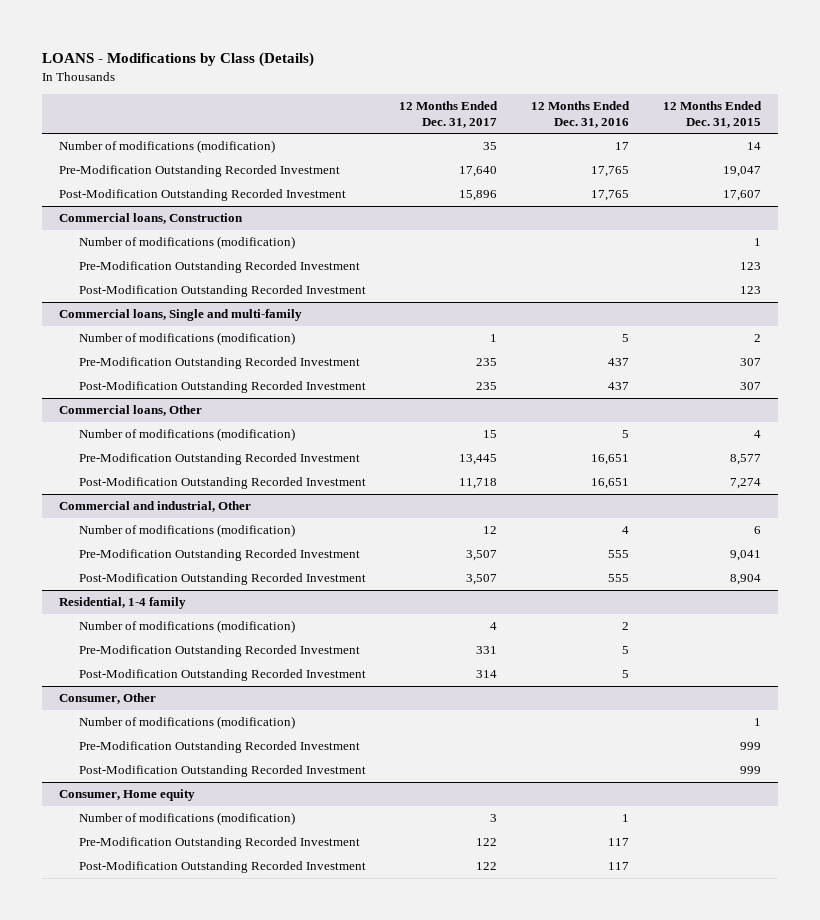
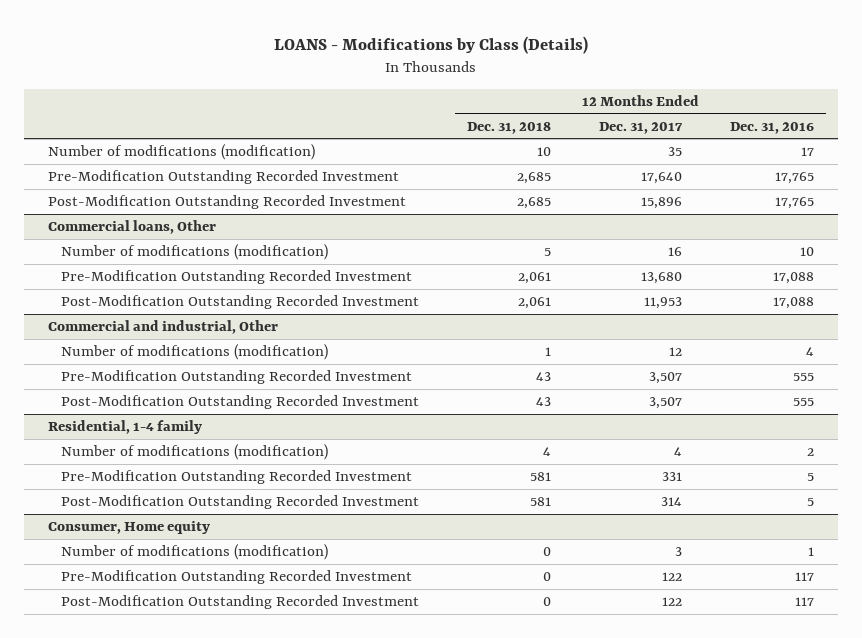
[663,100,763,128] 12 Months Ended Dec. 31, 2015 -> none
none -> [467,121,552,134] Dec. 31, 2018
[59,213,244,225] Commercial loans, Construction -> none
[78,236,295,250] Number of modifications (modification) -> none
[78,261,360,274] Pre-Modification Outstanding Recorded Investment -> none
[78,285,366,298] Post-Modification Outstanding Recorded Investment -> none
[59,309,303,322] Commercial loans, Single and multi-family -> none
[78,332,295,346] Number of modifications (modification) -> none
[78,357,360,370] Pre-Modification Outstanding Recorded Investment -> none
[78,381,366,394] Post-Modification Outstanding Recorded Investment -> none
[483,430,498,439] 15 -> [668,247,683,257] 16
[622,430,630,439] 5 -> [800,247,815,257] 10
[459,454,498,466] 13,445 -> [641,272,683,285] 13,680
[591,454,630,466] 16,651 -> [773,272,815,285] 17,088
[459,478,498,490] 11,718 -> [644,297,683,310] 11,953
[591,478,630,490] 16,651 -> [773,297,815,310] 17,088
[59,693,157,705] Consumer, Other -> none
[78,716,295,730] Number of modifications (modification) -> none
[78,741,360,754] Pre-Modification Outstanding Recorded Investment -> none
[78,765,366,778] Post-Modification Outstanding Recorded Investment -> none

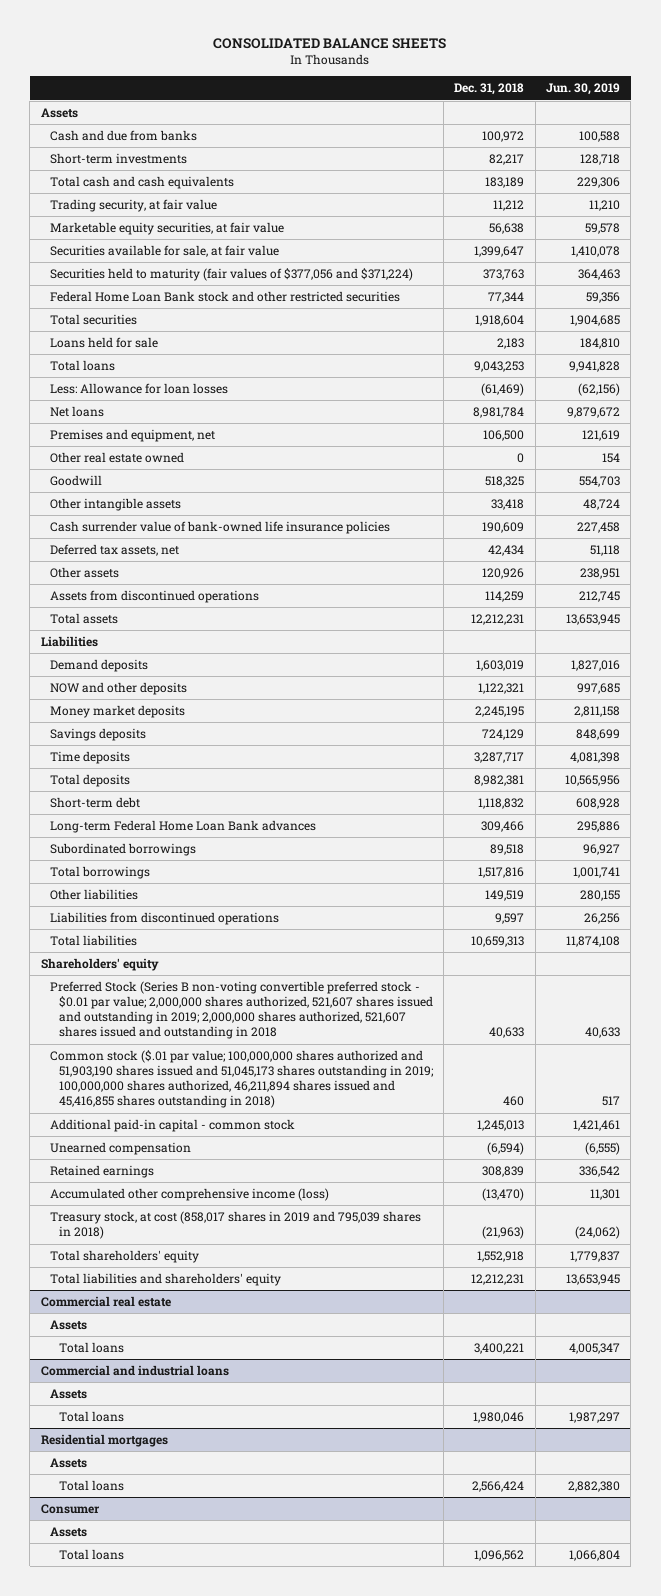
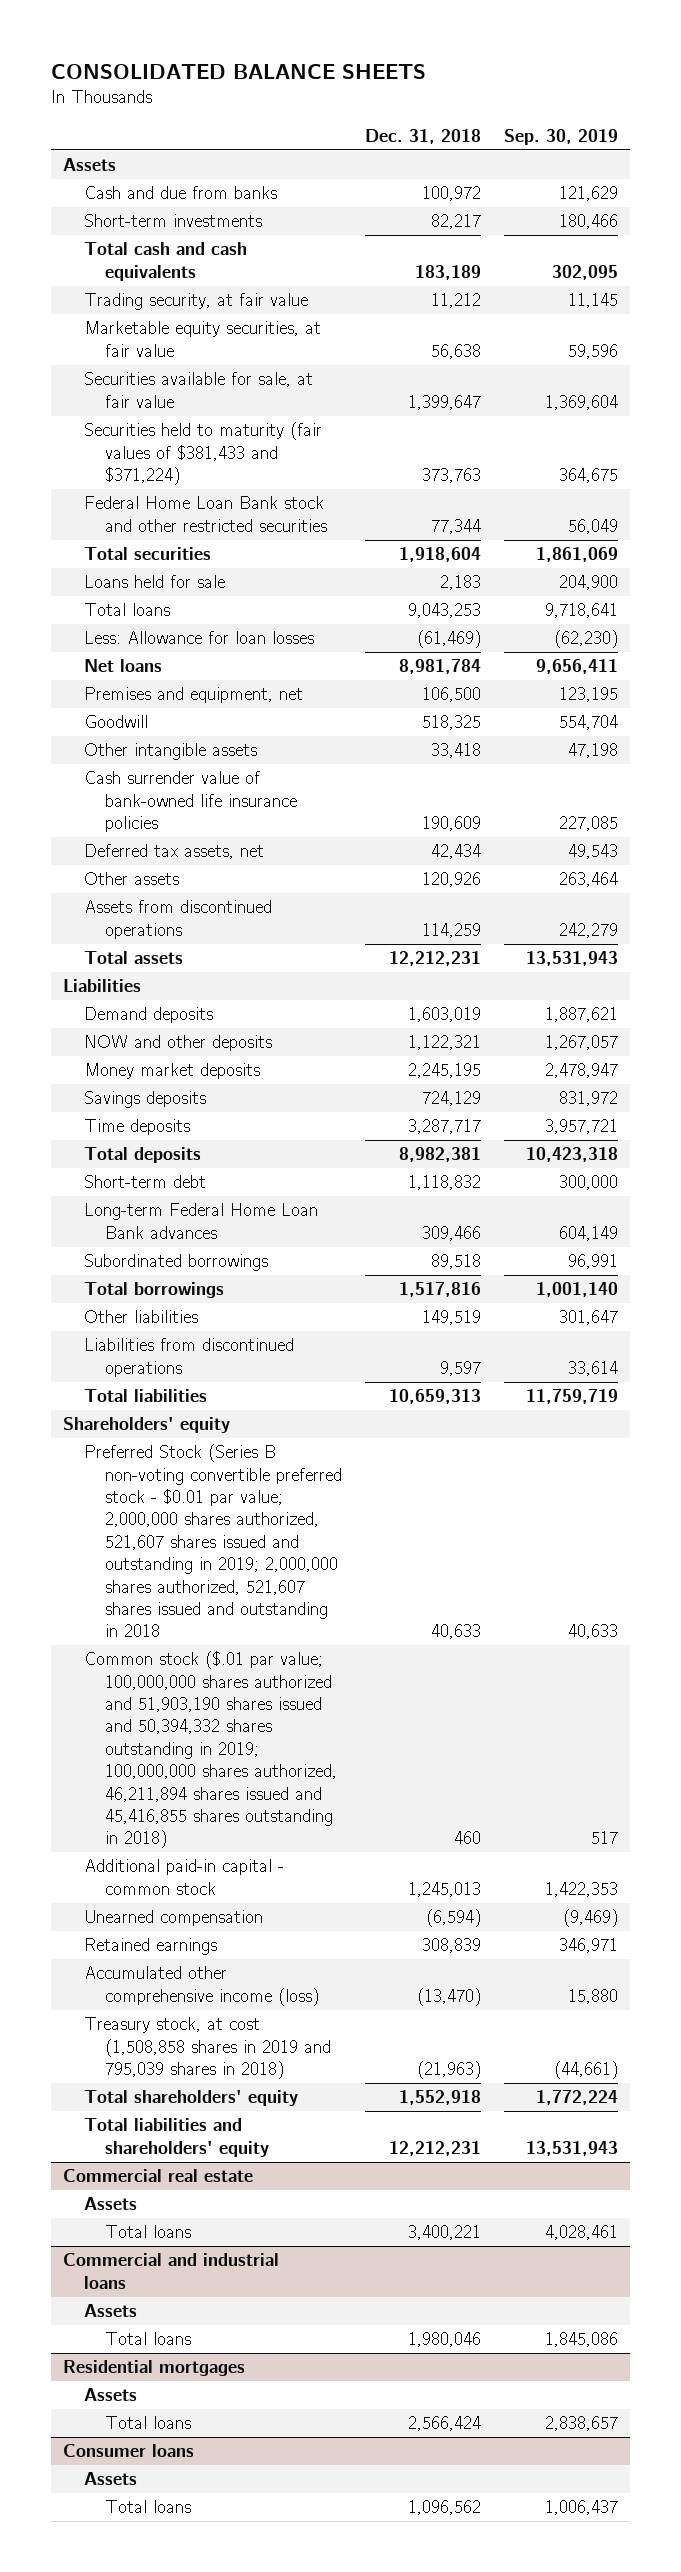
[545,83,620,96] Jun. 30, 2019 -> none
none -> [504,128,619,145] Sep. 30, 2019
[49,268,413,282] Securities held to maturity (fair values of $377,056 and $371,224) -> [84,422,323,486] Securities held to maturity (fair values of $381,433 and $371,224)
[49,452,184,464] Other real estate owned -> none
[49,1050,434,1109] Common stock ($.01 par value; 100,000,000 shares authorized and 51,903,190 shares issued and 51,045,173 shares outstanding in 2019; 100,000,000 shares authorized, 46,211,894 shares issued and 45,416,855 shares outstanding in 2018) -> [84,1651,338,1849] Common stock ($.01 par value; 100,000,000 shares authorized and 51,903,190 shares issued and 50,394,332 shares outstanding in 2019; 100,000,000 shares authorized, 46,211,894 shares issued and 45,416,855 shares outstanding in 2018)
[49,1211,421,1240] Treasury stock, at cost (858,017 shares in 2019 and 795,039 shares in 2018) -> [84,2017,332,2080] Treasury stock, at cost (1,508,858 shares in 2019 and 795,039 shares in 2018)
[40,1504,100,1515] Consumer -> [62,2444,194,2458] Consumer loans

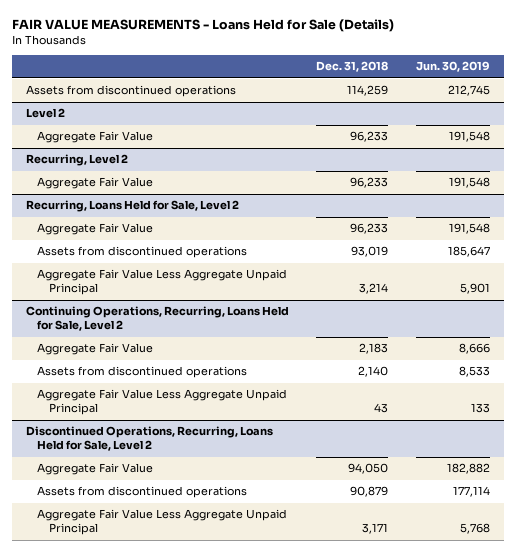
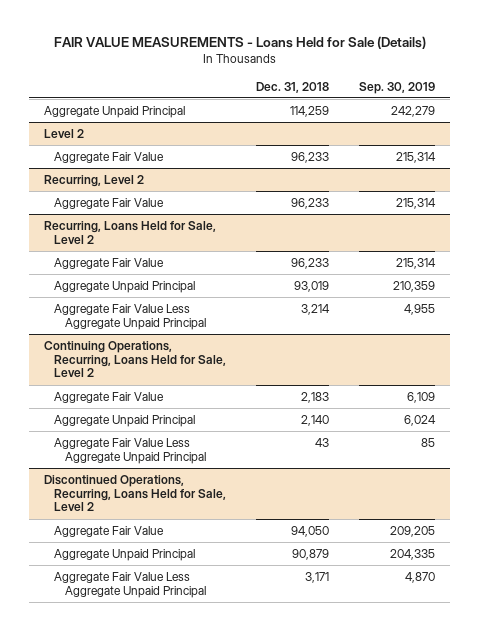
[415,61,490,73] Jun. 30, 2019 -> none
none -> [359,81,436,94] Sep. 30, 2019
[25,85,236,98] Assets from discontinued operations -> [44,105,186,118] Aggregate Unpaid Principal
[37,246,248,259] Assets from discontinued operations -> [54,280,196,293] Aggregate Unpaid Principal
[37,366,248,379] Assets from discontinued operations -> [54,414,196,427] Aggregate Unpaid Principal
[37,486,248,499] Assets from discontinued operations -> [54,548,196,561] Aggregate Unpaid Principal

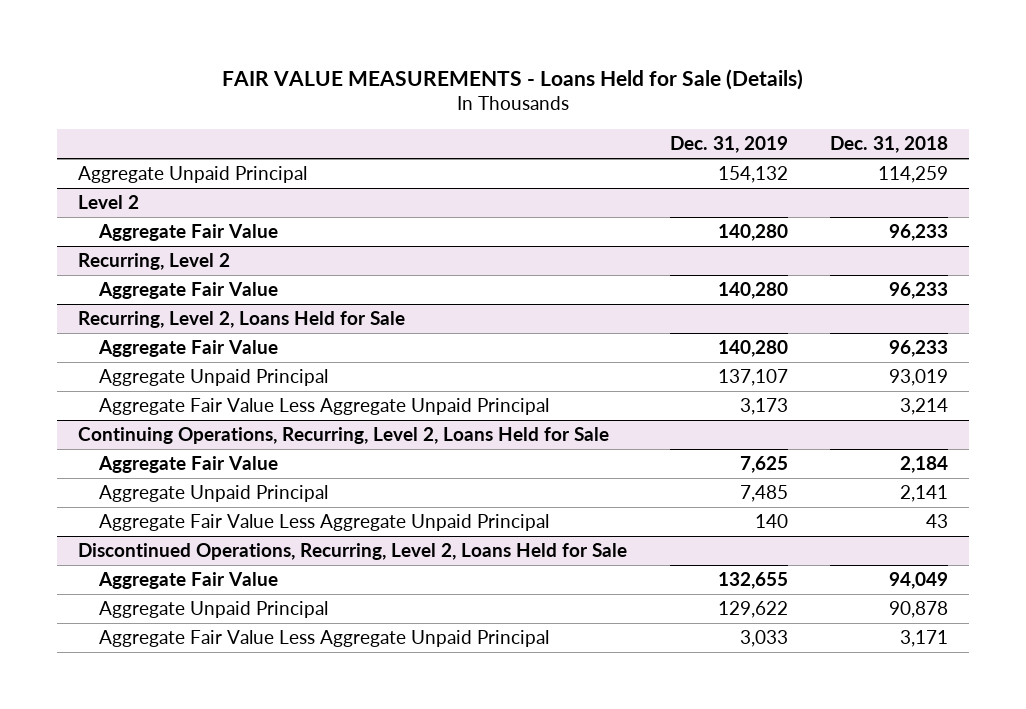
[359,81,436,94] Sep. 30, 2019 -> none
none -> [669,136,788,154] Dec. 31, 2019
[44,220,217,244] Recurring, Loans Held for Sale, Level 2 -> [78,311,406,329] Recurring, Level 2, Loans Held for Sale
[44,340,227,378] Continuing Operations, Recurring, Loans Held for Sale, Level 2 -> [78,427,610,445] Continuing Operations, Recurring, Level 2, Loans Held for Sale
[301,391,330,403] 2,183 -> [900,456,949,474] 2,184
[301,414,330,426] 2,140 -> [900,485,949,503] 2,141
[44,474,227,512] Discontinued Operations, Recurring, Loans Held for Sale, Level 2 -> [78,543,628,561] Discontinued Operations, Recurring, Level 2, Loans Held for Sale
[291,525,330,537] 94,050 -> [889,572,949,590] 94,049
[292,548,330,560] 90,879 -> [889,601,949,619] 90,878

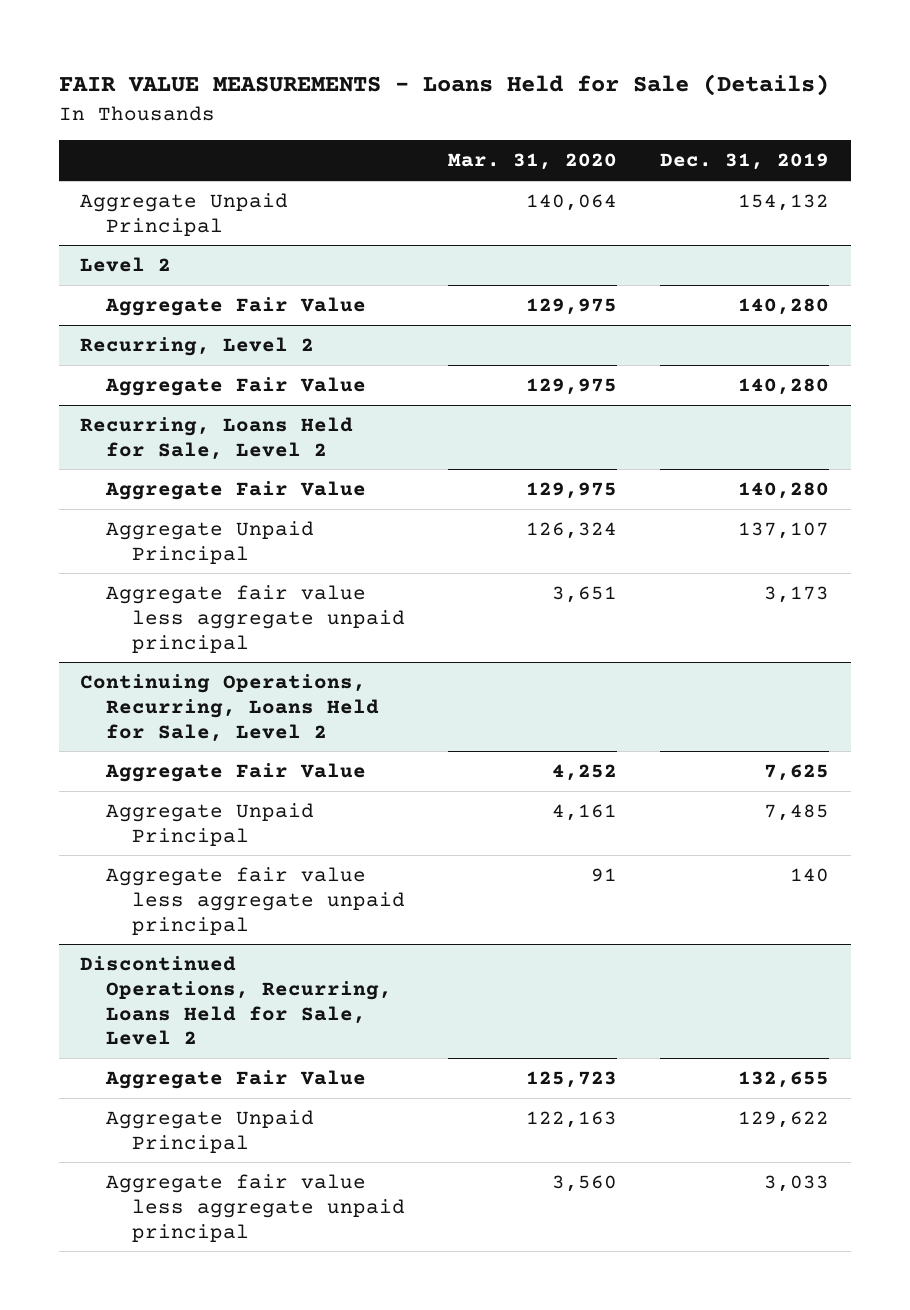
[830,136,949,154] Dec. 31, 2018 -> none
none -> [448,153,618,171] Mar. 31, 2020
[78,311,406,329] Recurring, Level 2, Loans Held for Sale -> [80,416,354,460] Recurring, Loans Held for Sale, Level 2
[99,398,550,416] Aggregate Fair Value Less Aggregate Unpaid Principal -> [106,584,406,653] Aggregate fair value less aggregate unpaid principal
[78,427,610,445] Continuing Operations, Recurring, Level 2, Loans Held for Sale -> [80,673,380,742] Continuing Operations, Recurring, Loans Held for Sale, Level 2
[99,514,550,532] Aggregate Fair Value Less Aggregate Unpaid Principal -> [106,866,406,935] Aggregate fair value less aggregate unpaid principal
[78,543,628,561] Discontinued Operations, Recurring, Level 2, Loans Held for Sale -> [80,955,393,1046] Discontinued Operations, Recurring, Loans Held for Sale, Level 2
[99,630,550,648] Aggregate Fair Value Less Aggregate Unpaid Principal -> [106,1173,406,1242] Aggregate fair value less aggregate unpaid principal

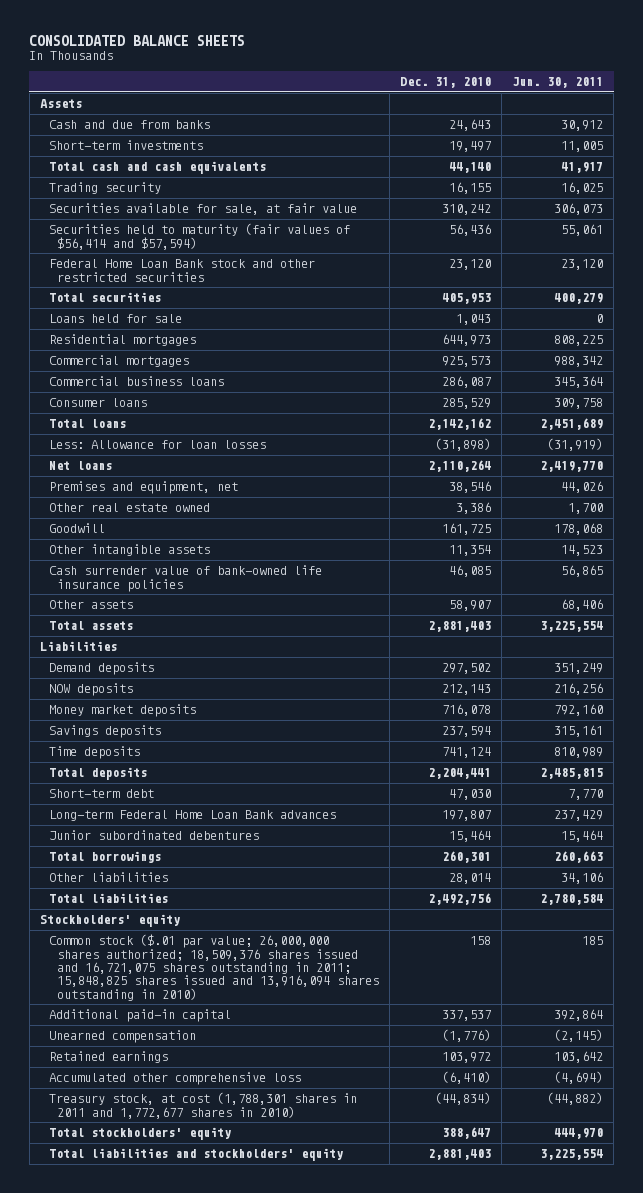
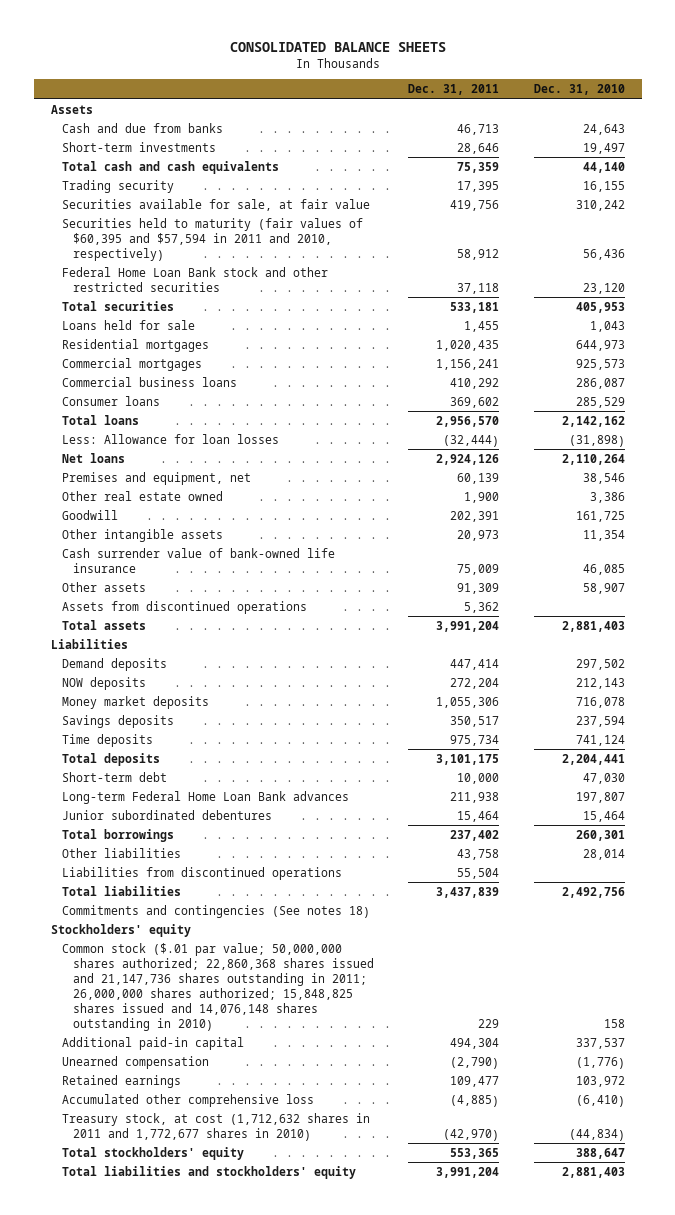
[512,77,604,89] Jun. 30, 2011 -> none
none -> [408,84,500,96] Dec. 31, 2011
[48,223,350,250] Securities held to maturity (fair values of $56,414 and $57,594) -> [61,217,363,261] Securities held to maturity (fair values of $60,395 and $57,594 in 2011 and 2010, respectively)
[48,565,322,592] Cash surrender value of bank-owned life insurance policies -> [61,547,335,573] Cash surrender value of bank-owned life insurance
none -> [61,600,307,614] Assets from discontinued operations
none -> [61,866,342,880] Liabilities from discontinued operations
none -> [61,904,370,918] Commitments and contingencies (See notes 18)
[48,934,380,1001] Common stock ($.01 par value; 26,000,000 shares authorized; 18,509,376 shares issued and 16,721,075 shares outstanding in 2011; 15,848,825 shares issued and 13,916,094 shares outstanding in 2010) -> [61,942,374,1031] Common stock ($.01 par value; 50,000,000 shares authorized; 22,860,368 shares issued and 21,147,736 shares outstanding in 2011; 26,000,000 shares authorized; 15,848,825 shares issued and 14,076,148 shares outstanding in 2010)
[48,1092,357,1119] Treasury stock, at cost (1,788,301 shares in 2011 and 1,772,677 shares in 2010) -> [61,1112,370,1141] Treasury stock, at cost (1,712,632 shares in 2011 and 1,772,677 shares in 2010)

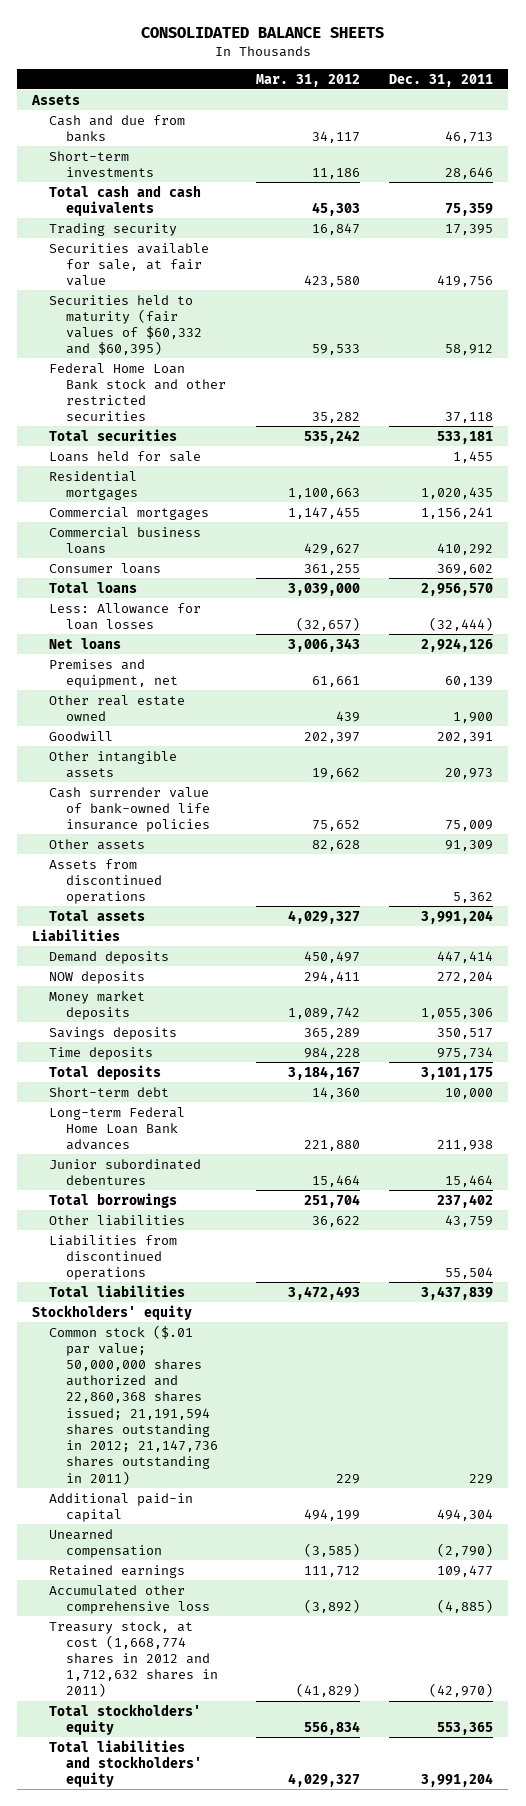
[533,84,625,96] Dec. 31, 2010 -> none
none -> [255,73,360,87] Mar. 31, 2012
[61,217,363,261] Securities held to maturity (fair values of $60,395 and $57,594 in 2011 and 2010, respectively) -> [49,294,203,356] Securities held to maturity (fair values of $60,332 and $60,395)
[61,547,335,573] Cash surrender value of bank-owned life insurance -> [49,786,211,833] Cash surrender value of bank-owned life insurance policies
[457,848,500,860] 43,758 -> [445,1214,494,1227] 43,759
[61,904,370,918] Commitments and contingencies (See notes 18) -> none
[61,942,374,1031] Common stock ($.01 par value; 50,000,000 shares authorized; 22,860,368 shares issued and 21,147,736 shares outstanding in 2011; 26,000,000 shares authorized; 15,848,825 shares issued and 14,076,148 shares outstanding in 2010) -> [49,1324,219,1485] Common stock ($.01 par value; 50,000,000 shares authorized and 22,860,368 shares issued; 21,191,594 shares outstanding in 2012; 21,147,736 shares outstanding in 2011)
[61,1112,370,1141] Treasury stock, at cost (1,712,632 shares in 2011 and 1,772,677 shares in 2010) -> [49,1620,219,1698] Treasury stock, at cost (1,668,774 shares in 2012 and 1,712,632 shares in 2011)

